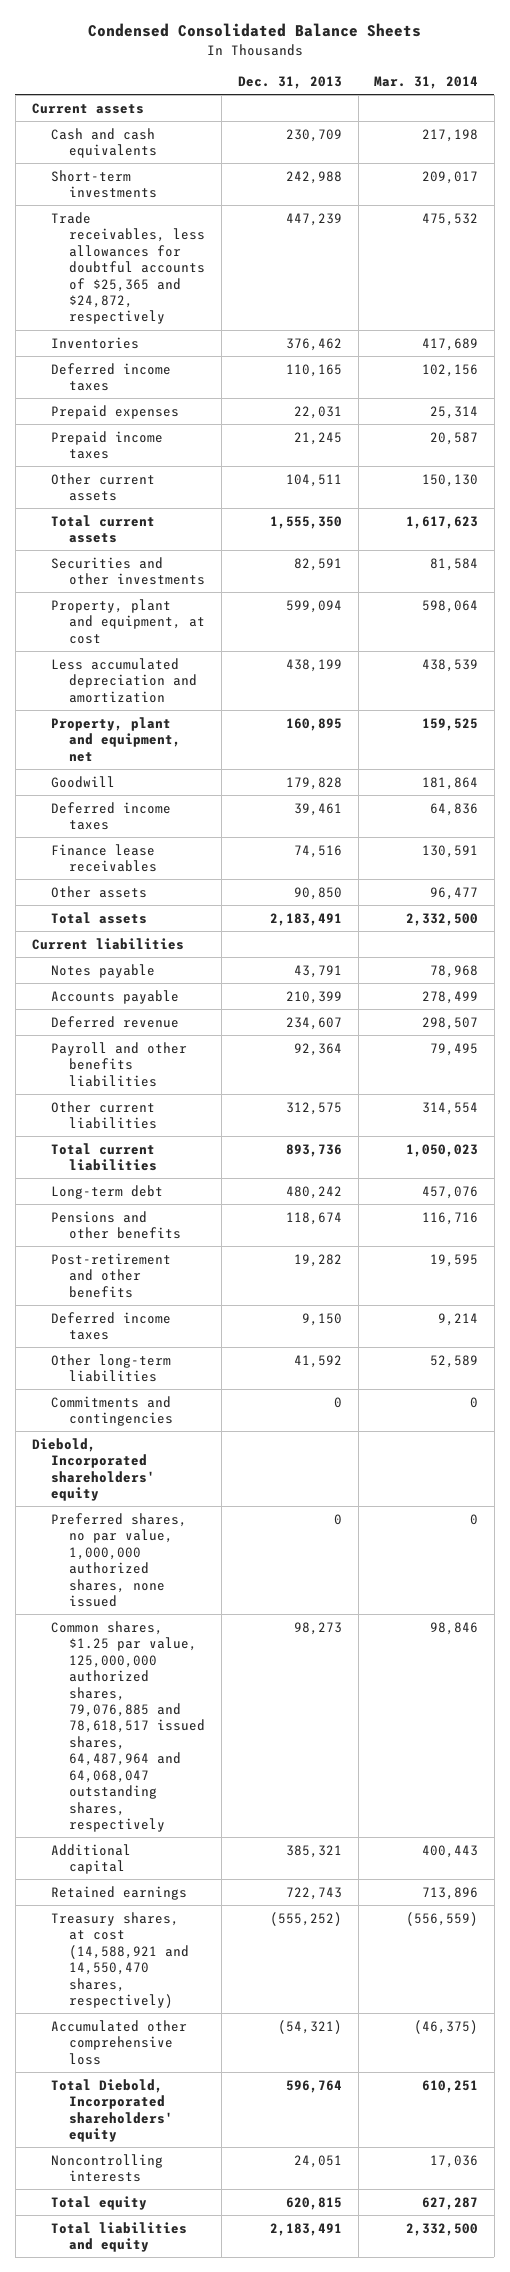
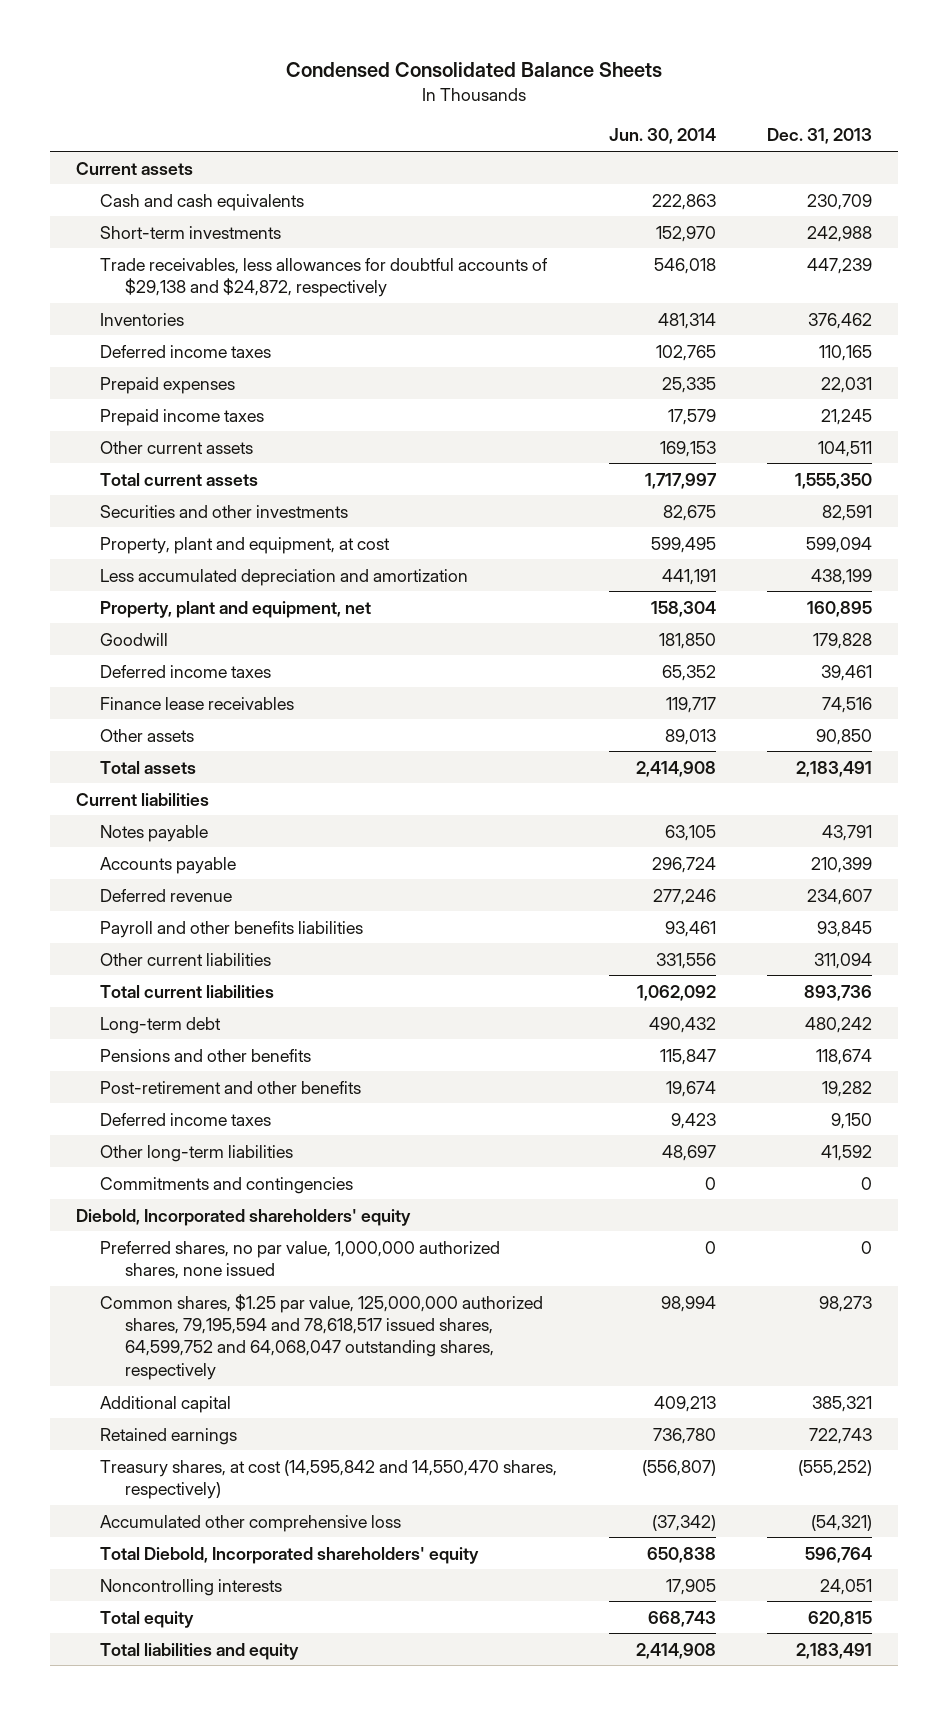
[374,75,479,89] Mar. 31, 2014 -> none
none -> [608,128,716,145] Jun. 30, 2014
[50,211,206,325] Trade receivables, less allowances for doubtful accounts of $25,365 and $24,872, respectively -> [100,257,549,297] Trade receivables, less allowances for doubtful accounts of $29,138 and $24,872, respectively
[293,1042,342,1056] 92,364 -> [817,920,873,937] 93,845
[285,1101,342,1115] 312,575 -> [814,952,873,969] 311,094
[50,1620,206,1833] Common shares, $1.25 par value, 125,000,000 authorized shares, 79,076,885 and 78,618,517 issued shares, 64,487,964 and 64,068,047 outstanding shares, respectively -> [100,1293,544,1380] Common shares, $1.25 par value, 125,000,000 authorized shares, 79,195,594 and 78,618,517 issued shares, 64,599,752 and 64,068,047 outstanding shares, respectively
[50,1911,190,2008] Treasury shares, at cost (14,588,921 and 14,550,470 shares, respectively) -> [100,1459,558,1499] Treasury shares, at cost (14,595,842 and 14,550,470 shares, respectively)

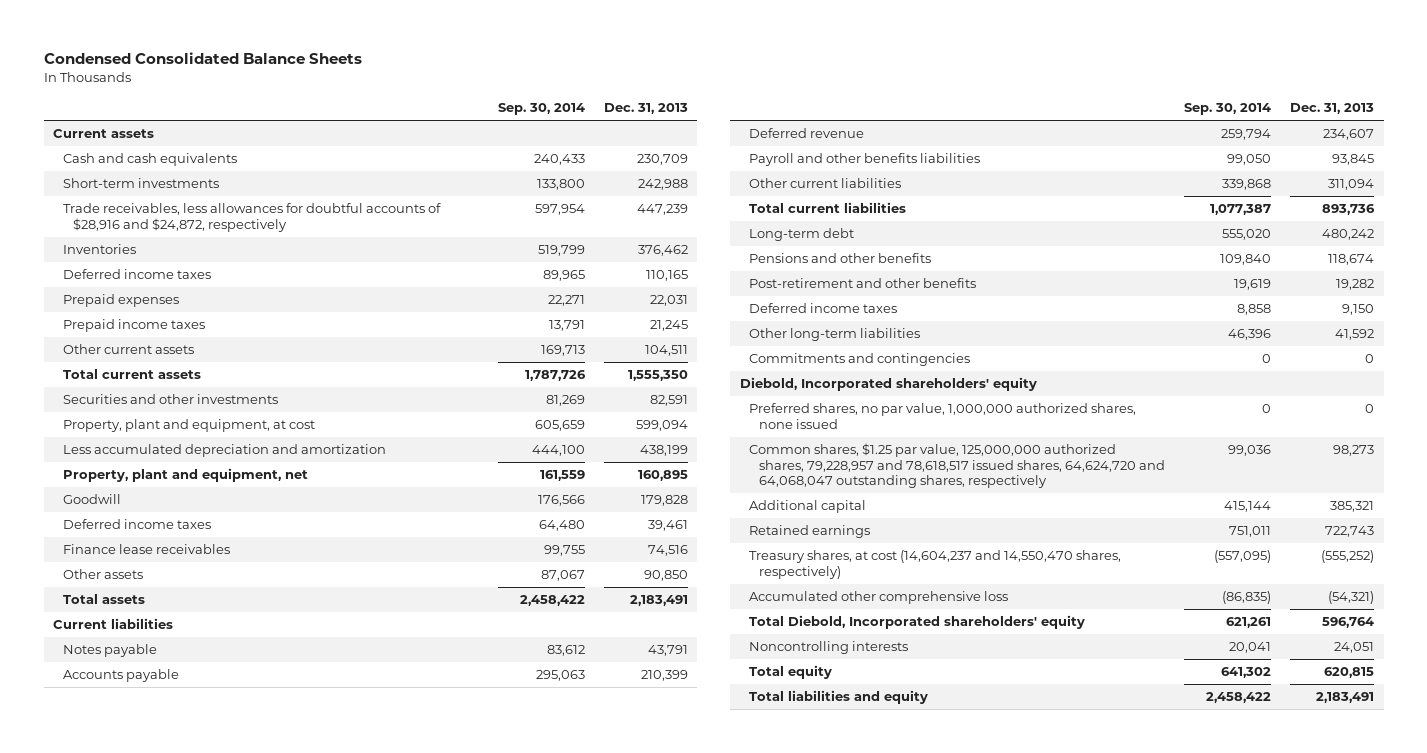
[608,128,716,145] Jun. 30, 2014 -> none
none -> [497,103,585,116] Sep. 30, 2014
[100,257,549,297] Trade receivables, less allowances for doubtful accounts of $29,138 and $24,872, respectively -> [63,203,442,232] Trade receivables, less allowances for doubtful accounts of $28,916 and $24,872, respectively
[100,1293,544,1380] Common shares, $1.25 par value, 125,000,000 authorized shares, 79,195,594 and 78,618,517 issued shares, 64,599,752 and 64,068,047 outstanding shares, respectively -> [749,443,1166,488] Common shares, $1.25 par value, 125,000,000 authorized shares, 79,228,957 and 78,618,517 issued shares, 64,624,720 and 64,068,047 outstanding shares, respectively
[100,1459,558,1499] Treasury shares, at cost (14,595,842 and 14,550,470 shares, respectively) -> [749,550,1122,579] Treasury shares, at cost (14,604,237 and 14,550,470 shares, respectively)

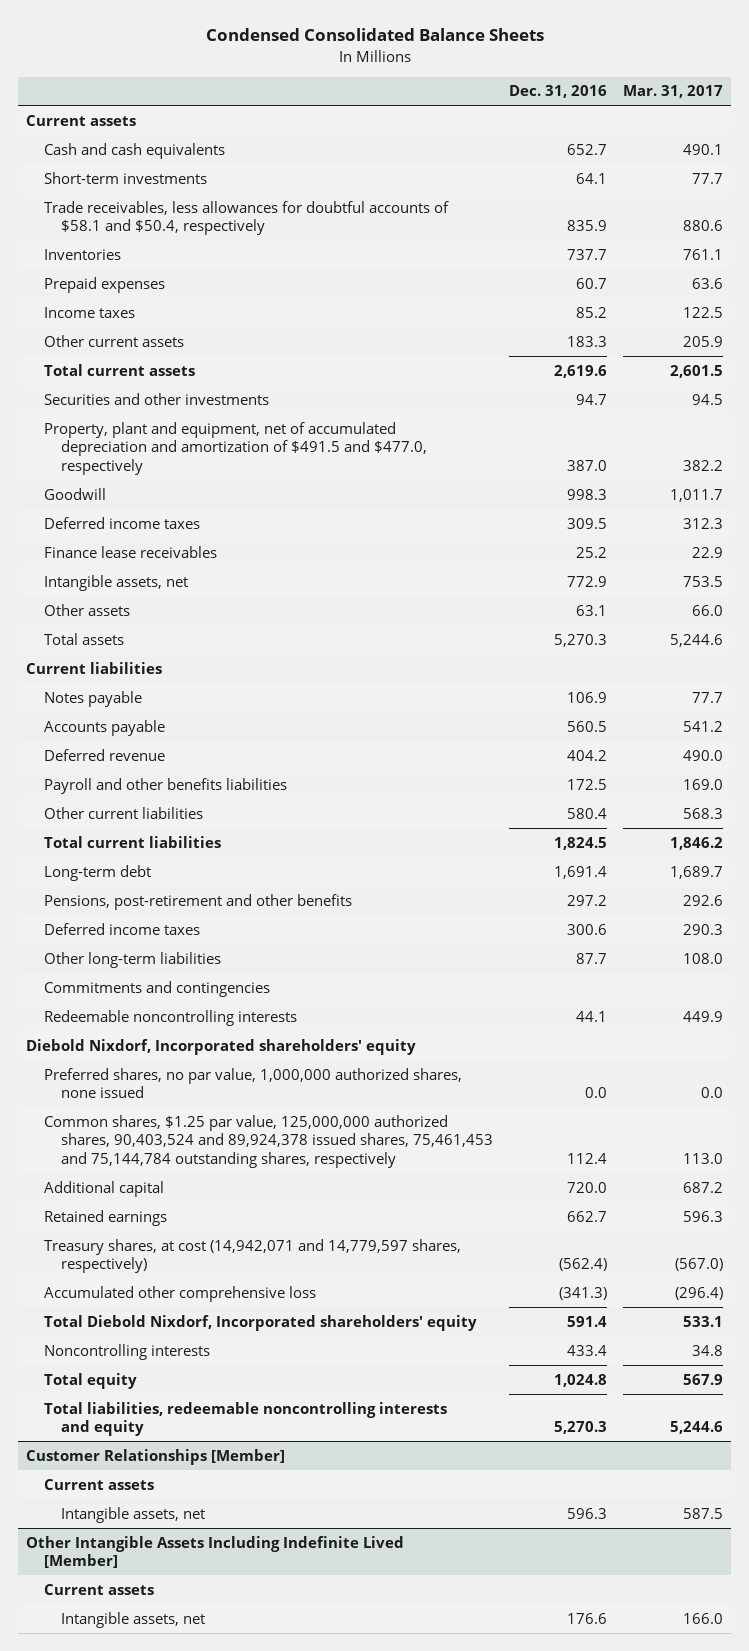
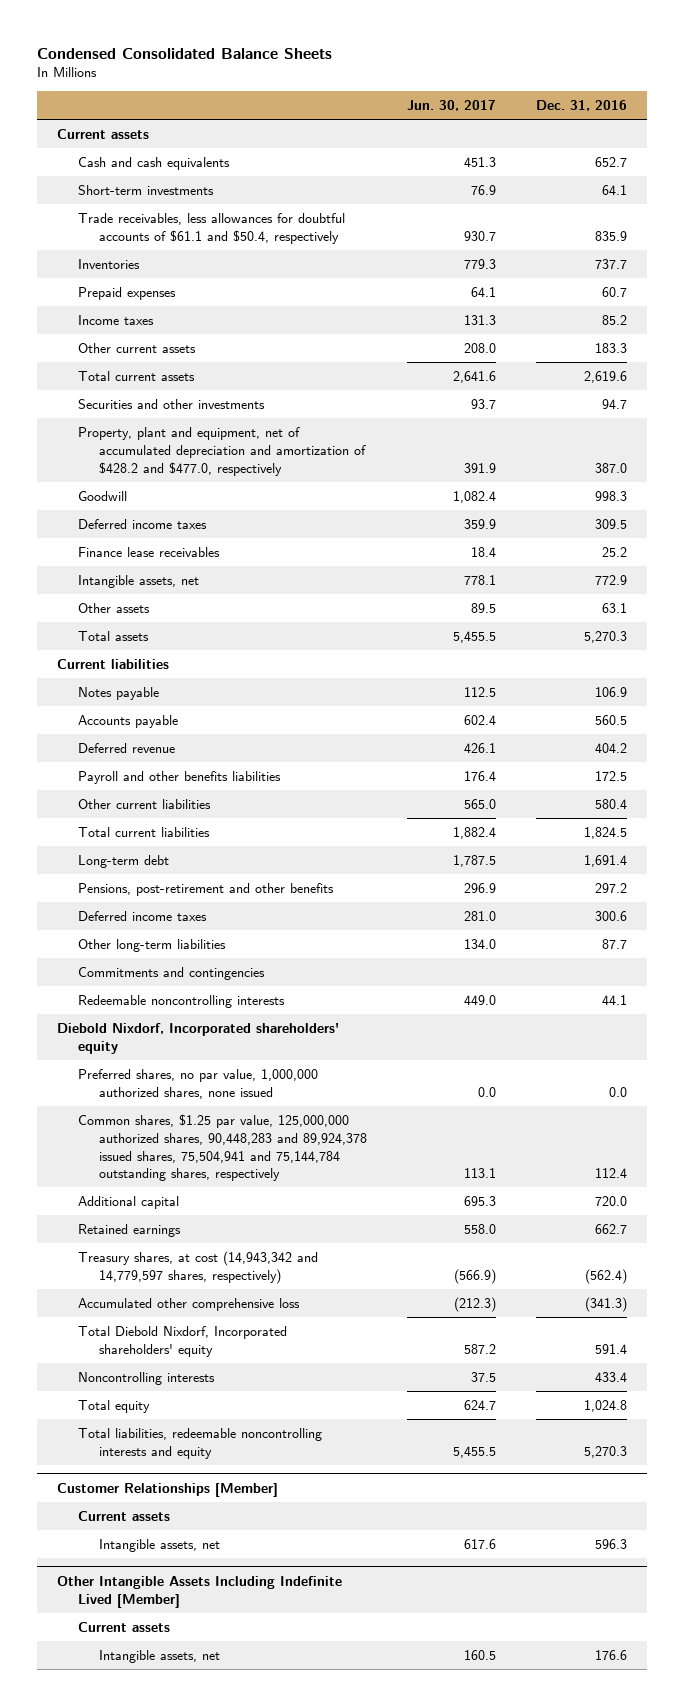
[623,85,724,99] Mar. 31, 2017 -> none
none -> [406,100,496,112] Jun. 30, 2017
[43,200,449,236] Trade receivables, less allowances for doubtful accounts of $58.1 and $50.4, respectively -> [78,212,346,244] Trade receivables, less allowances for doubtful accounts of $61.1 and $50.4, respectively
[43,421,427,475] Property, plant and equipment, net of accumulated depreciation and amortization of $491.5 and $477.0, respectively -> [78,426,367,476] Property, plant and equipment, net of accumulated depreciation and amortization of $428.2 and $477.0, respectively
[43,1114,493,1168] Common shares, $1.25 par value, 125,000,000 authorized shares, 90,403,524 and 89,924,378 issued shares, 75,461,453 and 75,144,784 outstanding shares, respectively -> [78,1113,368,1182] Common shares, $1.25 par value, 125,000,000 authorized shares, 90,448,283 and 89,924,378 issued shares, 75,504,941 and 75,144,784 outstanding shares, respectively
[43,1238,461,1274] Treasury shares, at cost (14,942,071 and 14,779,597 shares, respectively) -> [78,1250,319,1284] Treasury shares, at cost (14,943,342 and 14,779,597 shares, respectively)

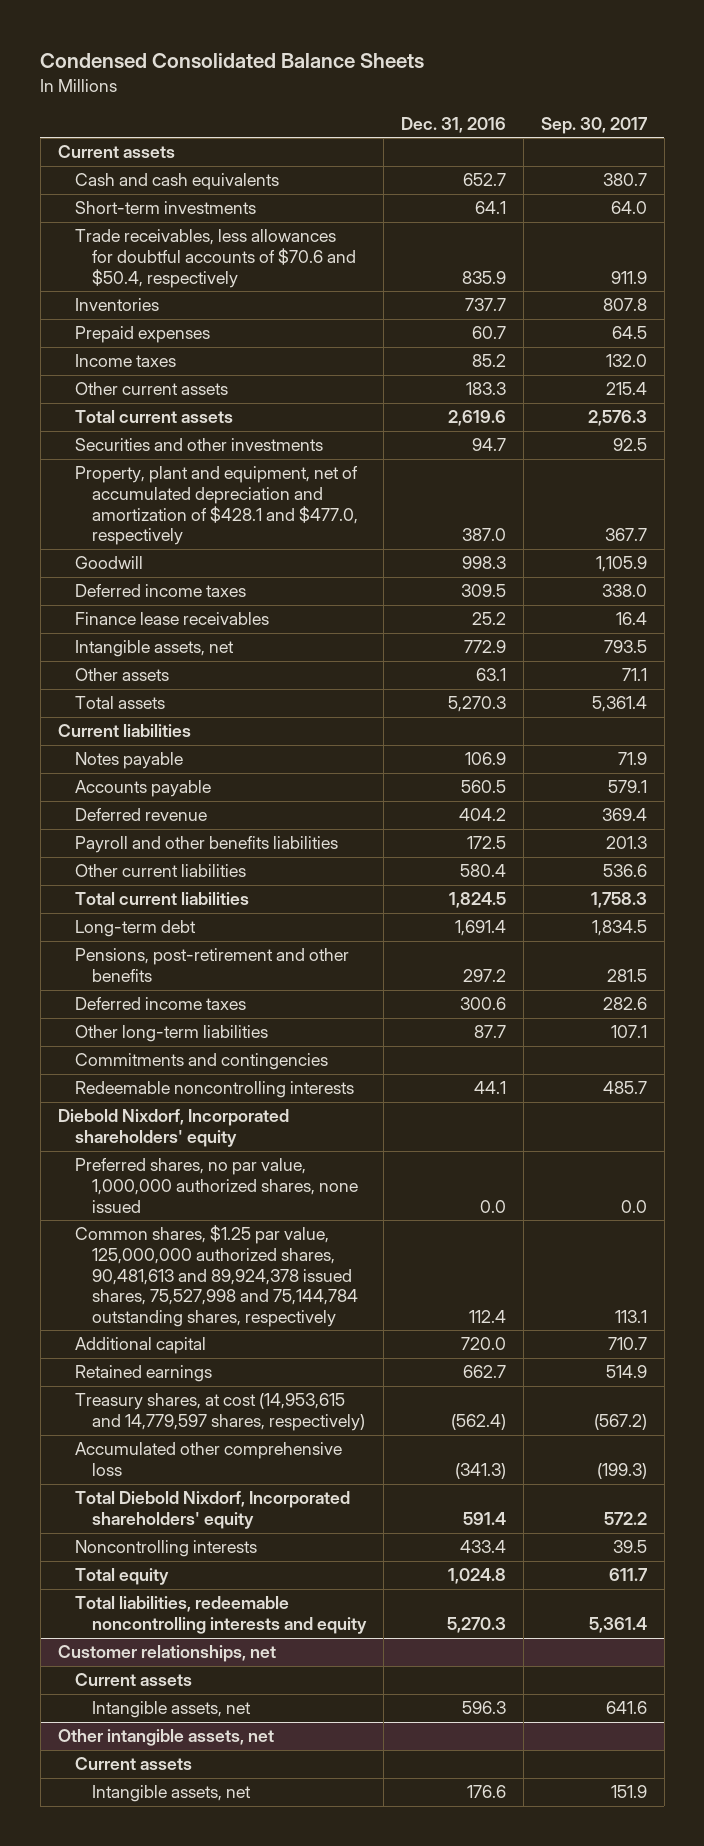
[406,100,496,112] Jun. 30, 2017 -> none
none -> [540,116,648,134] Sep. 30, 2017
[78,212,346,244] Trade receivables, less allowances for doubtful accounts of $61.1 and $50.4, respectively -> [75,229,357,288] Trade receivables, less allowances for doubtful accounts of $70.6 and $50.4, respectively
[78,426,367,476] Property, plant and equipment, net of accumulated depreciation and amortization of $428.2 and $477.0, respectively -> [75,466,359,546] Property, plant and equipment, net of accumulated depreciation and amortization of $428.1 and $477.0, respectively
[78,1113,368,1182] Common shares, $1.25 par value, 125,000,000 authorized shares, 90,448,283 and 89,924,378 issued shares, 75,504,941 and 75,144,784 outstanding shares, respectively -> [75,1225,359,1327] Common shares, $1.25 par value, 125,000,000 authorized shares, 90,481,613 and 89,924,378 issued shares, 75,527,998 and 75,144,784 outstanding shares, respectively
[78,1250,319,1284] Treasury shares, at cost (14,943,342 and 14,779,597 shares, respectively) -> [75,1393,366,1432] Treasury shares, at cost (14,953,615 and 14,779,597 shares, respectively)
[56,1482,278,1497] Customer Relationships [Member] -> [57,1645,276,1663] Customer relationships, net
[56,1575,342,1608] Other Intangible Assets Including Indefinite Lived [Member] -> [57,1729,274,1747] Other intangible assets, net

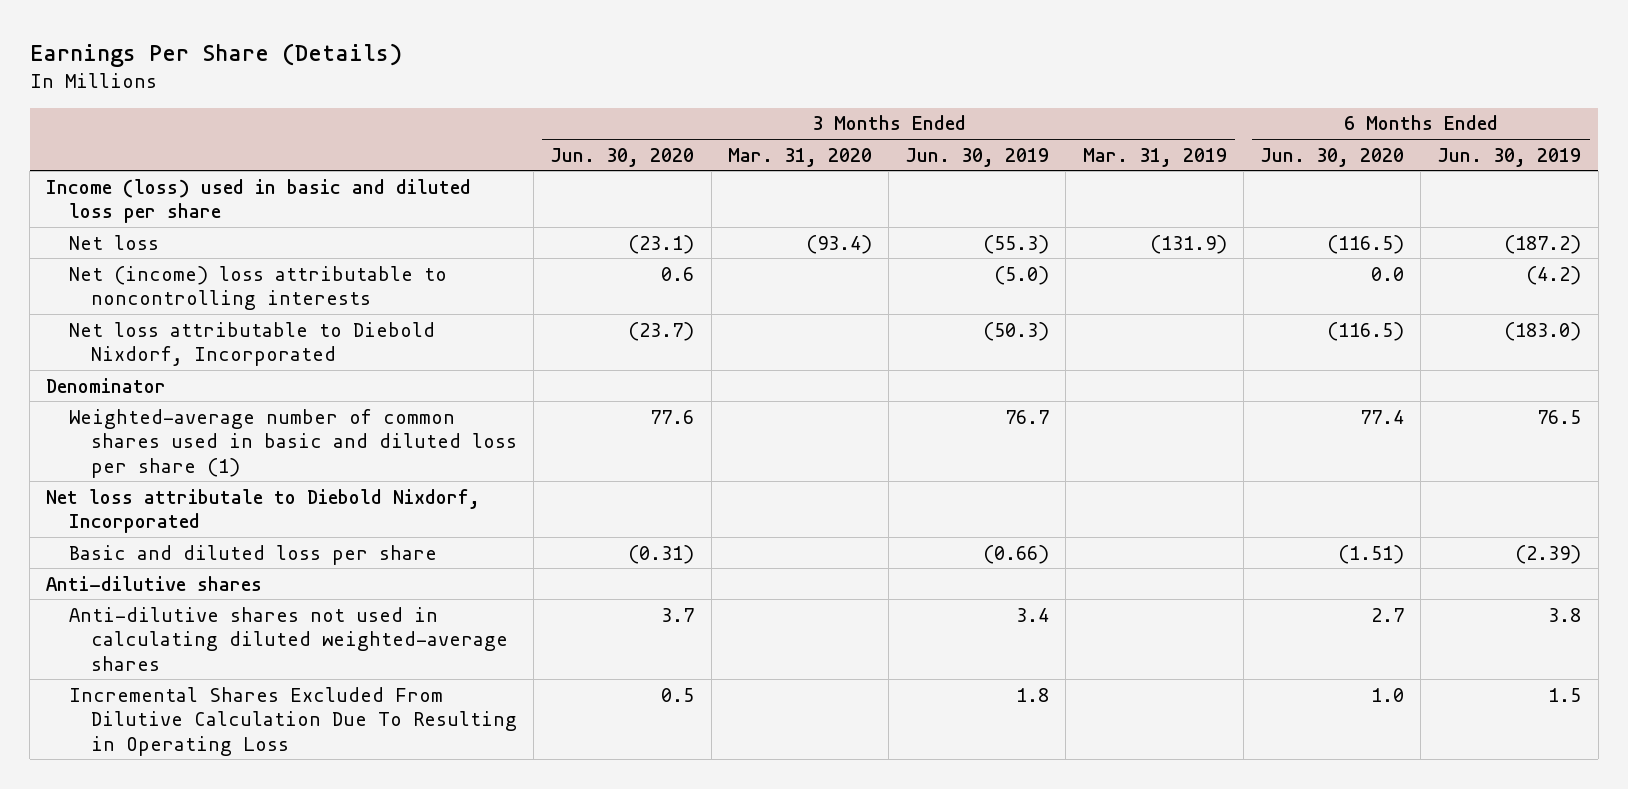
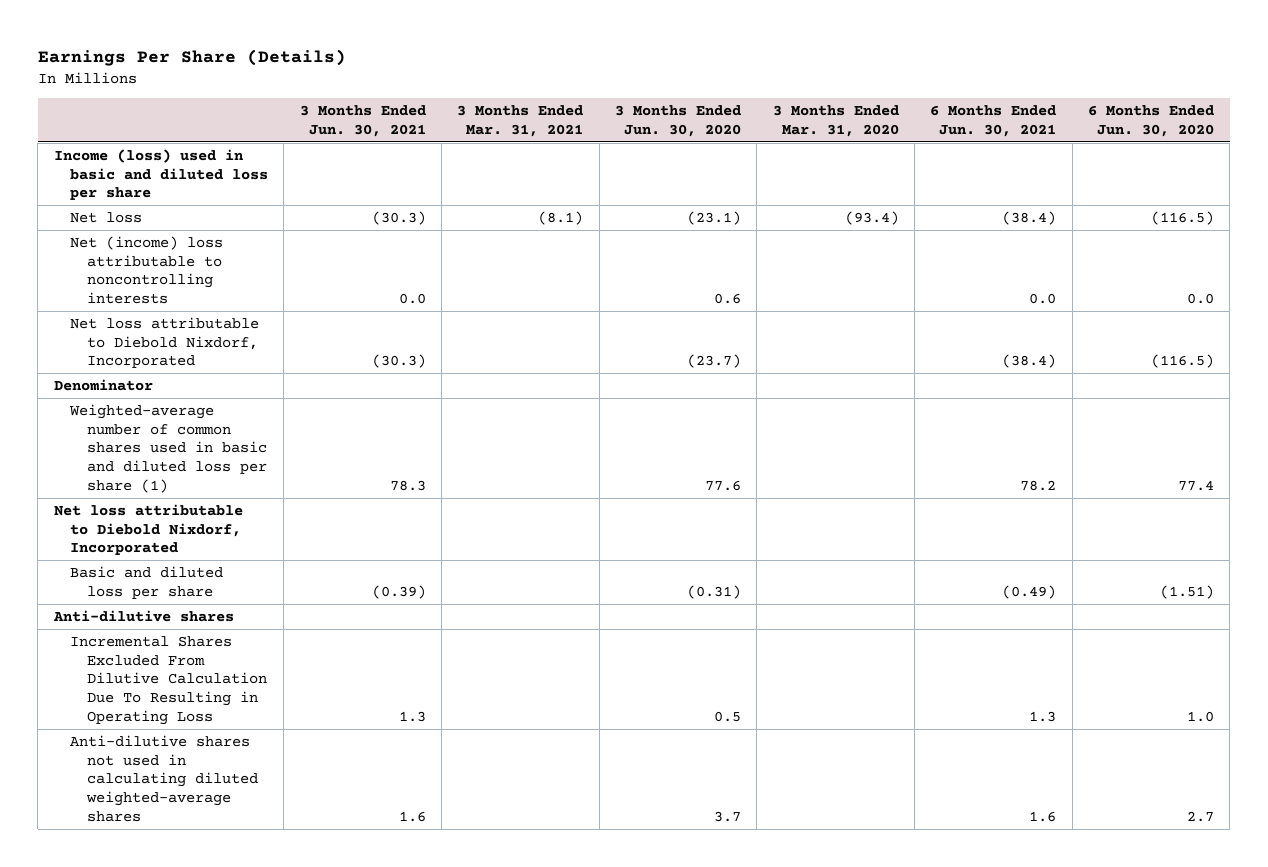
[905,147,1050,167] Jun. 30, 2019 -> none
[1082,147,1227,167] Mar. 31, 2019 -> none
[1437,147,1582,167] Jun. 30, 2019 -> none
none -> [299,105,426,137] 3 Months Ended Jun. 30, 2021
none -> [457,105,584,137] 3 Months Ended Mar. 31, 2021
none -> [930,105,1057,137] 6 Months Ended Jun. 30, 2021
[46,488,481,534] Net loss attributale to Diebold Nixdorf, Incorporated -> [53,503,243,556] Net loss attributable to Diebold Nixdorf, Incorporated
[68,606,509,671] Anti-dilutive shares not used in calculating diluted weighted-average shares -> [70,734,258,822] Anti-dilutive shares not used in calculating diluted weighted-average shares

